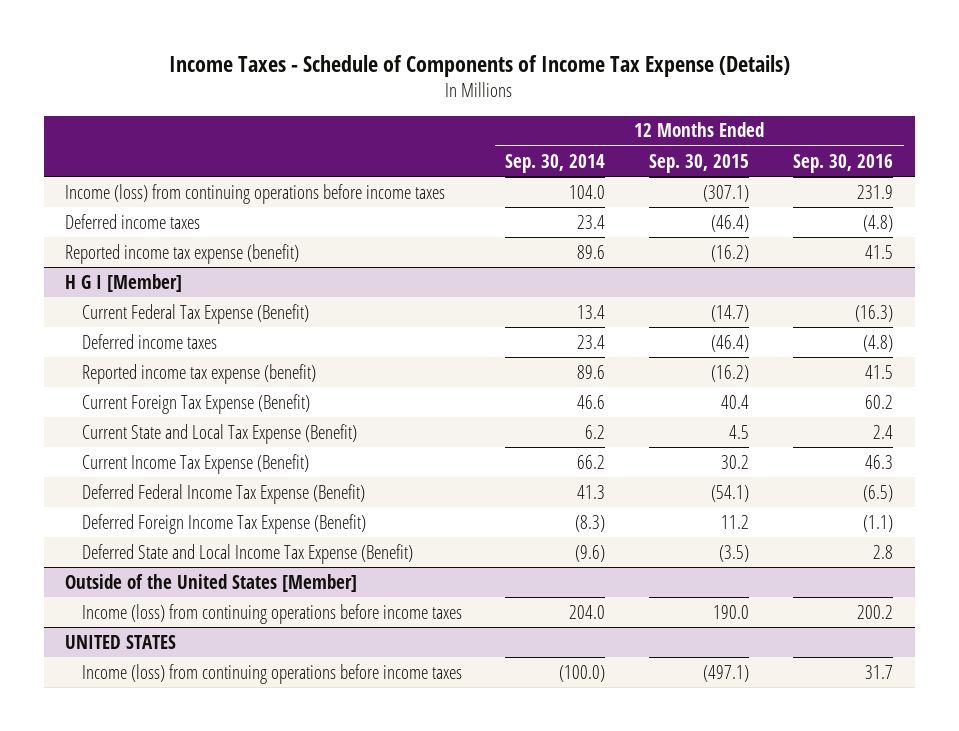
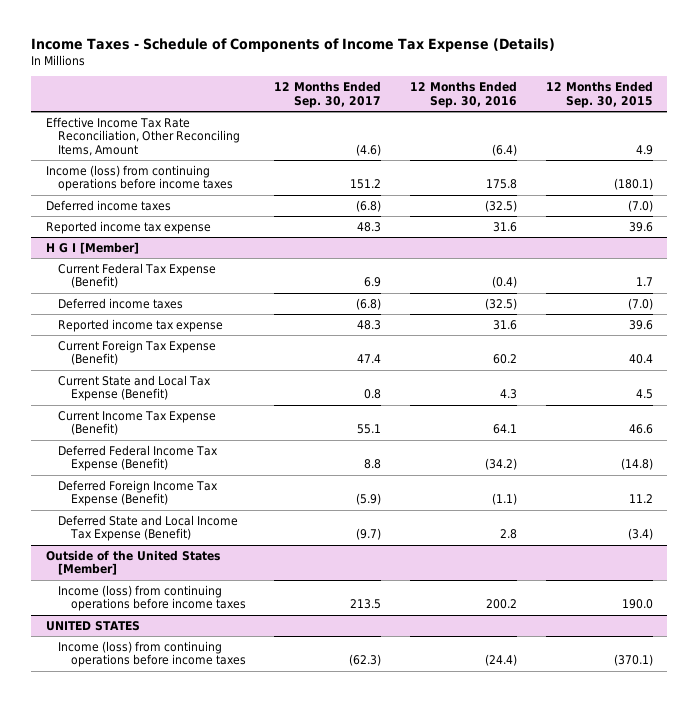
[505,153,606,173] Sep. 30, 2014 -> none
none -> [274,81,382,108] 12 Months Ended Sep. 30, 2017
none -> [45,116,241,157] Effective Income Tax Rate Reconciliation, Other Reconciling Items, Amount
[703,184,750,202] (307.1) -> [613,178,653,191] (180.1)
[857,184,894,199] 231.9 -> [486,179,518,190] 175.8
[711,214,750,232] (46.4) -> [627,199,653,212] (7.0)
[863,214,894,232] (4.8) -> [485,199,518,212] (32.5)
[65,243,300,264] Reported income tax expense (benefit) -> [45,220,211,234] Reported income tax expense
[711,244,750,262] (16.2) -> [628,221,653,232] 39.6
[865,244,894,259] 41.5 -> [493,221,518,232] 31.6
[711,304,750,322] (14.7) -> [635,277,653,287] 1.7
[855,304,894,322] (16.3) -> [492,276,518,289] (0.4)
[711,334,750,352] (46.4) -> [627,297,653,310] (7.0)
[863,334,894,352] (4.8) -> [485,297,518,310] (32.5)
[81,363,316,384] Reported income tax expense (benefit) -> [58,318,224,332] Reported income tax expense
[711,364,750,382] (16.2) -> [628,319,653,330] 39.6
[865,364,894,379] 41.5 -> [493,319,518,330] 31.6
[873,424,894,439] 2.4 -> [500,389,518,400] 4.3
[721,454,750,469] 30.2 -> [628,424,653,435] 46.6
[865,454,894,469] 46.3 -> [493,424,518,435] 64.1
[711,484,750,502] (54.1) -> [620,458,653,471] (14.8)
[863,484,894,502] (6.5) -> [485,458,518,471] (34.2)
[719,544,750,562] (3.5) -> [627,528,653,541] (3.4)
[703,664,750,682] (497.1) -> [613,654,653,667] (370.1)
[865,664,894,679] 31.7 -> [485,654,518,667] (24.4)

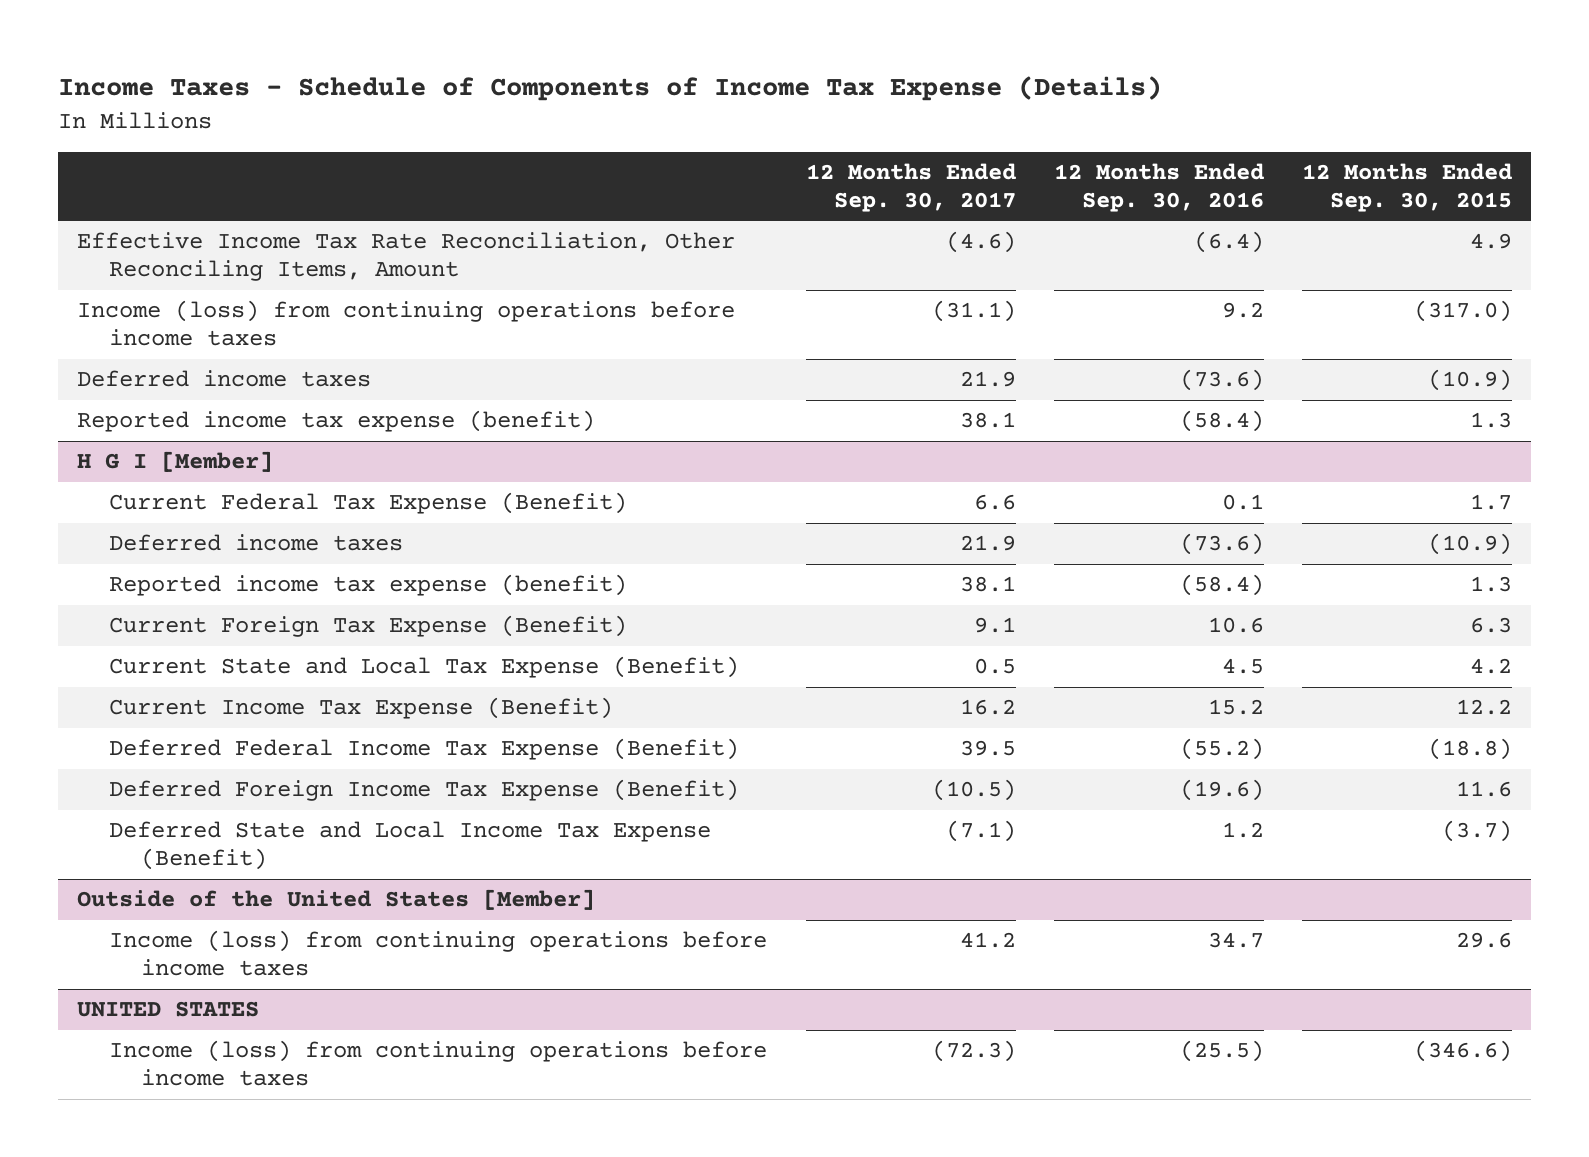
[350,179,382,190] 151.2 -> [931,300,1016,323] (31.1)
[486,179,518,190] 175.8 -> [1221,302,1264,319] 9.2
[613,178,653,191] (180.1) -> [1413,300,1512,323] (317.0)
[356,199,382,212] (6.8) -> [959,371,1016,388] 21.9
[485,199,518,212] (32.5) -> [1179,369,1264,392] (73.6)
[627,199,653,212] (7.0) -> [1427,369,1512,392] (10.9)
[45,220,211,234] Reported income tax expense -> [77,410,596,433] Reported income tax expense (benefit)
[357,221,382,232] 48.3 -> [959,412,1016,429] 38.1
[493,221,518,232] 31.6 -> [1179,410,1264,433] (58.4)
[628,221,653,232] 39.6 -> [1469,412,1512,429] 1.3
[364,277,382,288] 6.9 -> [973,494,1016,511] 6.6
[492,276,518,289] (0.4) -> [1221,494,1264,511] 0.1
[356,297,382,310] (6.8) -> [959,535,1016,552] 21.9
[485,297,518,310] (32.5) -> [1179,533,1264,556] (73.6)
[627,297,653,310] (7.0) -> [1427,533,1512,556] (10.9)
[58,318,224,332] Reported income tax expense -> [109,574,628,597] Reported income tax expense (benefit)
[357,319,382,330] 48.3 -> [959,576,1016,593] 38.1
[493,319,518,330] 31.6 -> [1179,574,1264,597] (58.4)
[628,319,653,330] 39.6 -> [1469,576,1512,593] 1.3
[357,354,382,364] 47.4 -> [973,617,1016,634] 9.1
[493,354,518,365] 60.2 -> [1207,617,1264,634] 10.6
[628,354,653,365] 40.4 -> [1469,617,1512,634] 6.3
[364,389,382,400] 0.8 -> [973,658,1016,675] 0.5
[500,389,518,400] 4.3 -> [1221,658,1264,675] 4.5
[635,389,653,400] 4.5 -> [1469,658,1512,675] 4.2
[357,424,382,435] 55.1 -> [959,699,1016,716] 16.2
[493,424,518,435] 64.1 -> [1207,699,1264,716] 15.2
[628,424,653,435] 46.6 -> [1455,699,1512,716] 12.2
[364,459,382,470] 8.8 -> [959,740,1016,757] 39.5
[485,458,518,471] (34.2) -> [1179,738,1264,761] (55.2)
[620,458,653,471] (14.8) -> [1427,738,1512,761] (18.8)
[356,493,382,506] (5.9) -> [931,779,1016,802] (10.5)
[492,493,518,506] (1.1) -> [1179,779,1264,802] (19.6)
[628,494,653,504] 11.2 -> [1455,781,1512,798] 11.6
[356,528,382,541] (9.7) -> [945,820,1016,843] (7.1)
[500,529,518,540] 2.8 -> [1221,822,1264,839] 1.2
[627,528,653,541] (3.4) -> [1441,820,1512,843] (3.7)
[350,599,382,610] 213.5 -> [959,932,1016,949] 41.2
[486,599,518,610] 200.2 -> [1207,932,1264,949] 34.7
[621,599,653,610] 190.0 -> [1455,932,1512,949] 29.6
[349,654,382,667] (62.3) -> [931,1040,1016,1063] (72.3)
[485,654,518,667] (24.4) -> [1179,1040,1264,1063] (25.5)
[613,654,653,667] (370.1) -> [1413,1040,1512,1063] (346.6)

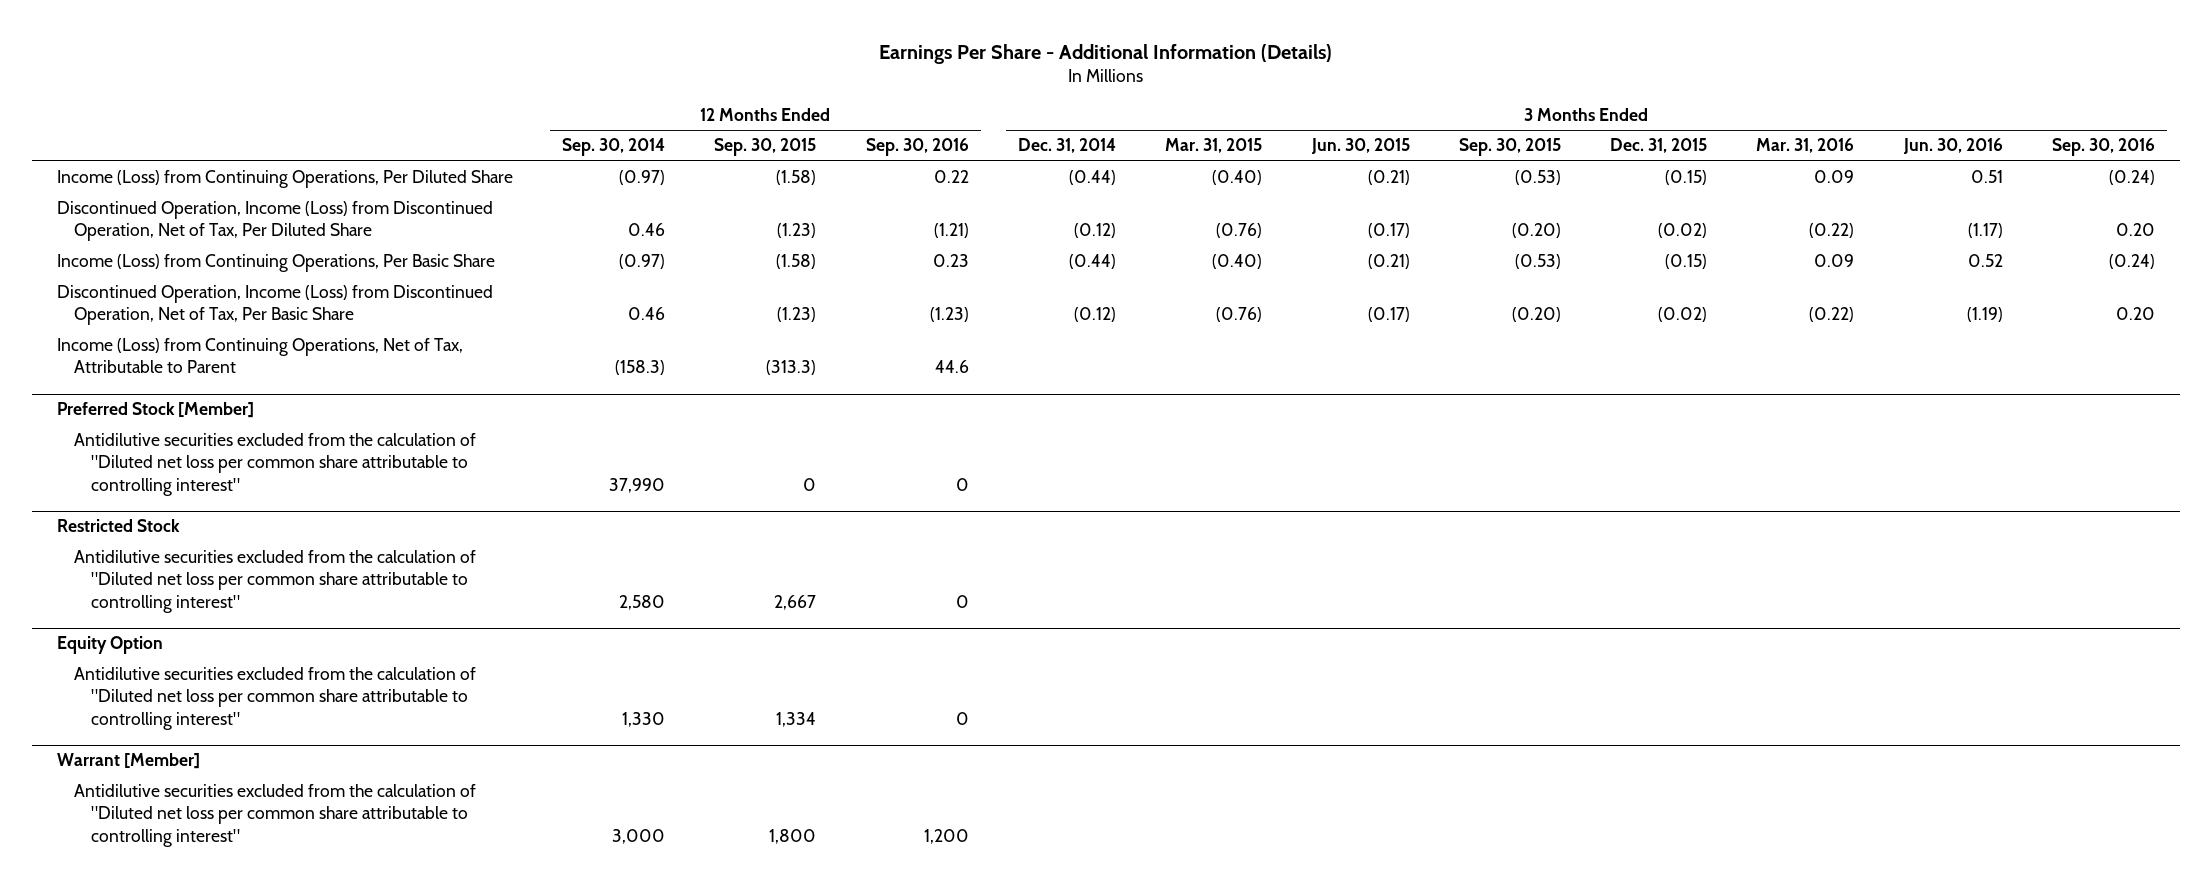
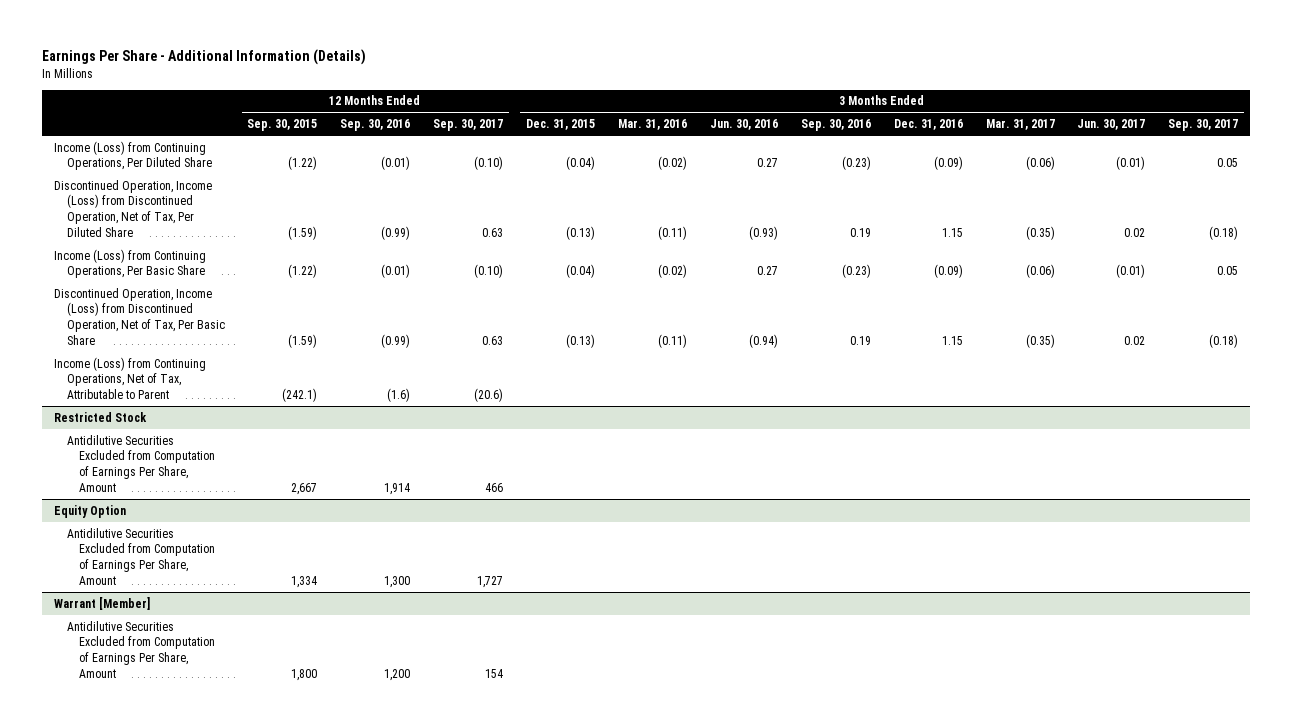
[562,138,666,157] Sep. 30, 2014 -> none
[1017,138,1116,154] Dec. 31, 2014 -> none
[1165,138,1263,154] Mar. 31, 2015 -> none
[1310,138,1410,155] Jun. 30, 2015 -> none
[1458,138,1561,157] Sep. 30, 2015 -> none
none -> [433,119,504,132] Sep. 30, 2017
none -> [893,119,963,131] Dec. 31, 2016
none -> [985,119,1055,131] Mar. 31, 2017
none -> [1077,119,1146,131] Jun. 30, 2017
none -> [1168,119,1239,132] Sep. 30, 2017
[56,402,254,419] Preferred Stock [Member] -> none
[73,433,476,496] Antidilutive securities excluded from the calculation of "Diluted net loss per common share attributable to controlling interest" -> none
[776,170,817,186] (1.58) -> [288,156,318,171] (1.22)
[933,170,969,184] 0.22 -> [381,156,411,171] (0.01)
[1665,170,1708,186] (0.15) -> [566,156,596,171] (0.04)
[1814,170,1855,184] 0.09 -> [658,156,688,171] (0.02)
[1970,170,2003,184] 0.51 -> [756,158,778,168] 0.27
[2109,170,2156,186] (0.24) -> [841,156,871,171] (0.23)
[777,223,817,239] (1.23) -> [288,225,318,240] (1.59)
[933,223,969,239] (1.21) -> [381,225,411,240] (0.99)
[1658,223,1708,239] (0.02) -> [566,225,596,240] (0.13)
[1809,223,1855,239] (0.22) -> [658,225,688,240] (0.11)
[1967,223,2003,239] (1.17) -> [748,225,778,240] (0.93)
[2116,223,2156,237] 0.20 -> [849,227,871,237] 0.19
[776,254,817,270] (1.58) -> [288,264,318,279] (1.22)
[932,254,969,268] 0.23 -> [381,264,411,279] (0.01)
[1665,254,1708,270] (0.15) -> [566,264,596,279] (0.04)
[1814,254,1855,268] 0.09 -> [658,264,688,279] (0.02)
[1967,254,2003,268] 0.52 -> [756,266,778,276] 0.27
[2109,254,2156,270] (0.24) -> [841,264,871,279] (0.23)
[777,307,817,323] (1.23) -> [288,333,318,348] (1.59)
[929,307,969,323] (1.23) -> [381,333,411,348] (0.99)
[1658,307,1708,323] (0.02) -> [566,333,596,348] (0.13)
[1809,307,1855,323] (0.22) -> [658,333,688,348] (0.11)
[1966,307,2003,323] (1.19) -> [748,333,778,348] (0.94)
[2116,307,2156,321] 0.20 -> [849,335,871,345] 0.19
[766,360,817,376] (313.3) -> [282,388,318,403] (242.1)
[934,360,969,374] 44.6 -> [387,388,411,403] (1.6)
[73,550,476,613] Antidilutive securities excluded from the calculation of "Diluted net loss per common share attributable to controlling interest" -> [66,434,216,492] Antidilutive Securities Excluded from Computation of Earnings Per Share, Amount
[955,594,969,608] 0 -> [384,482,411,495] 1,914
[73,667,476,730] Antidilutive securities excluded from the calculation of "Diluted net loss per common share attributable to controlling interest" -> [66,527,216,585] Antidilutive Securities Excluded from Computation of Earnings Per Share, Amount
[955,711,969,725] 0 -> [384,575,411,588] 1,300
[73,784,476,847] Antidilutive securities excluded from the calculation of "Diluted net loss per common share attributable to controlling interest" -> [66,620,216,678] Antidilutive Securities Excluded from Computation of Earnings Per Share, Amount

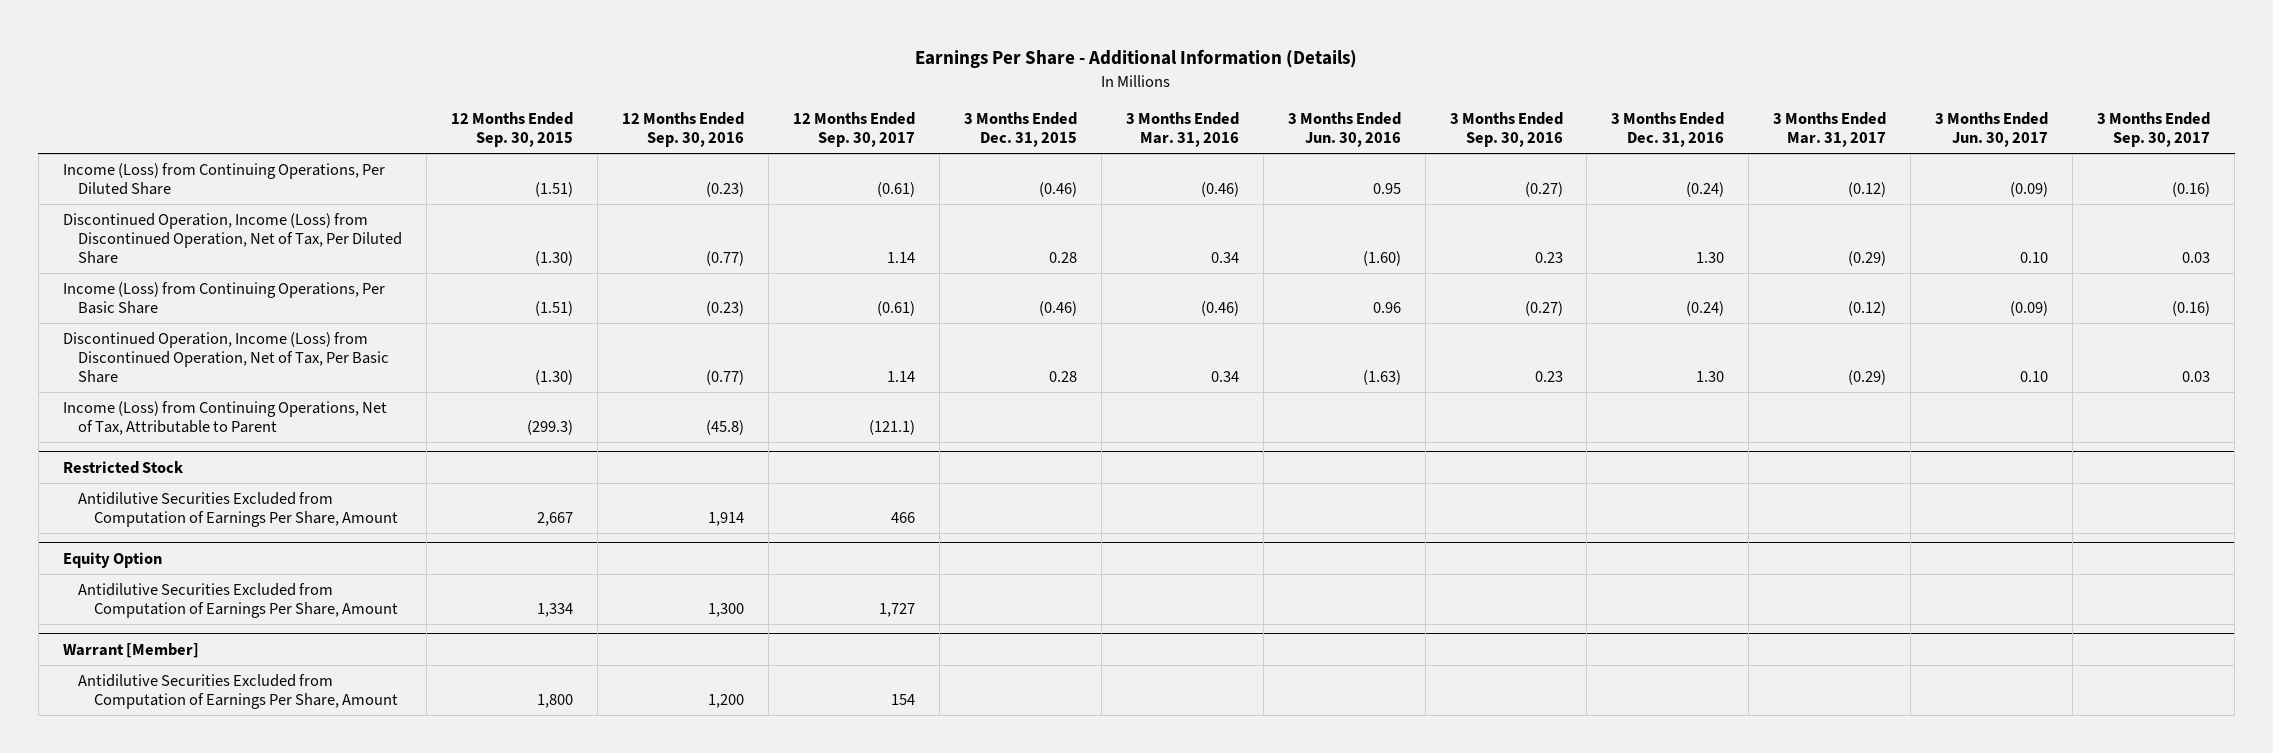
[288,156,318,171] (1.22) -> [535,182,574,198] (1.51)
[381,156,411,171] (0.01) -> [706,182,745,198] (0.23)
[474,156,504,171] (0.10) -> [876,182,915,198] (0.61)
[566,156,596,171] (0.04) -> [1038,182,1077,198] (0.46)
[658,156,688,171] (0.02) -> [1200,182,1239,198] (0.46)
[756,158,778,168] 0.27 -> [1372,183,1401,195] 0.95
[841,156,871,171] (0.23) -> [1524,182,1563,198] (0.27)
[933,156,963,171] (0.09) -> [1686,182,1725,198] (0.24)
[1025,156,1055,171] (0.06) -> [1848,182,1887,198] (0.12)
[1116,156,1146,171] (0.01) -> [2010,182,2049,198] (0.09)
[1217,158,1239,168] 0.05 -> [2172,182,2211,198] (0.16)
[288,225,318,240] (1.59) -> [535,251,574,267] (1.30)
[381,225,411,240] (0.99) -> [706,251,745,267] (0.77)
[482,227,504,237] 0.63 -> [886,252,915,264] 1.14
[566,225,596,240] (0.13) -> [1048,252,1077,264] 0.28
[658,225,688,240] (0.11) -> [1210,252,1239,264] 0.34
[748,225,778,240] (0.93) -> [1362,251,1401,267] (1.60)
[849,227,871,237] 0.19 -> [1534,252,1563,264] 0.23
[941,227,963,237] 1.15 -> [1696,252,1725,264] 1.30
[1025,225,1055,240] (0.35) -> [1848,251,1887,267] (0.29)
[1124,227,1146,237] 0.02 -> [2020,252,2049,264] 0.10
[1209,225,1239,240] (0.18) -> [2182,252,2211,264] 0.03
[288,264,318,279] (1.22) -> [535,301,574,317] (1.51)
[381,264,411,279] (0.01) -> [706,301,745,317] (0.23)
[474,264,504,279] (0.10) -> [876,301,915,317] (0.61)
[566,264,596,279] (0.04) -> [1038,301,1077,317] (0.46)
[658,264,688,279] (0.02) -> [1200,301,1239,317] (0.46)
[756,266,778,276] 0.27 -> [1372,302,1401,314] 0.96
[841,264,871,279] (0.23) -> [1524,301,1563,317] (0.27)
[933,264,963,279] (0.09) -> [1686,301,1725,317] (0.24)
[1025,264,1055,279] (0.06) -> [1848,301,1887,317] (0.12)
[1116,264,1146,279] (0.01) -> [2010,301,2049,317] (0.09)
[1217,266,1239,276] 0.05 -> [2172,301,2211,317] (0.16)
[288,333,318,348] (1.59) -> [535,370,574,386] (1.30)
[381,333,411,348] (0.99) -> [706,370,745,386] (0.77)
[482,335,504,345] 0.63 -> [886,371,915,383] 1.14
[566,333,596,348] (0.13) -> [1048,371,1077,383] 0.28
[658,333,688,348] (0.11) -> [1210,371,1239,383] 0.34
[748,333,778,348] (0.94) -> [1362,370,1401,386] (1.63)
[849,335,871,345] 0.19 -> [1534,371,1563,383] 0.23
[941,335,963,345] 1.15 -> [1696,371,1725,383] 1.30
[1025,333,1055,348] (0.35) -> [1848,370,1887,386] (0.29)
[1124,335,1146,345] 0.02 -> [2020,371,2049,383] 0.10
[1209,333,1239,348] (0.18) -> [2182,371,2211,383] 0.03
[282,388,318,403] (242.1) -> [527,420,574,436] (299.3)
[387,388,411,403] (1.6) -> [706,420,745,436] (45.8)
[474,388,504,403] (20.6) -> [868,420,915,436] (121.1)

